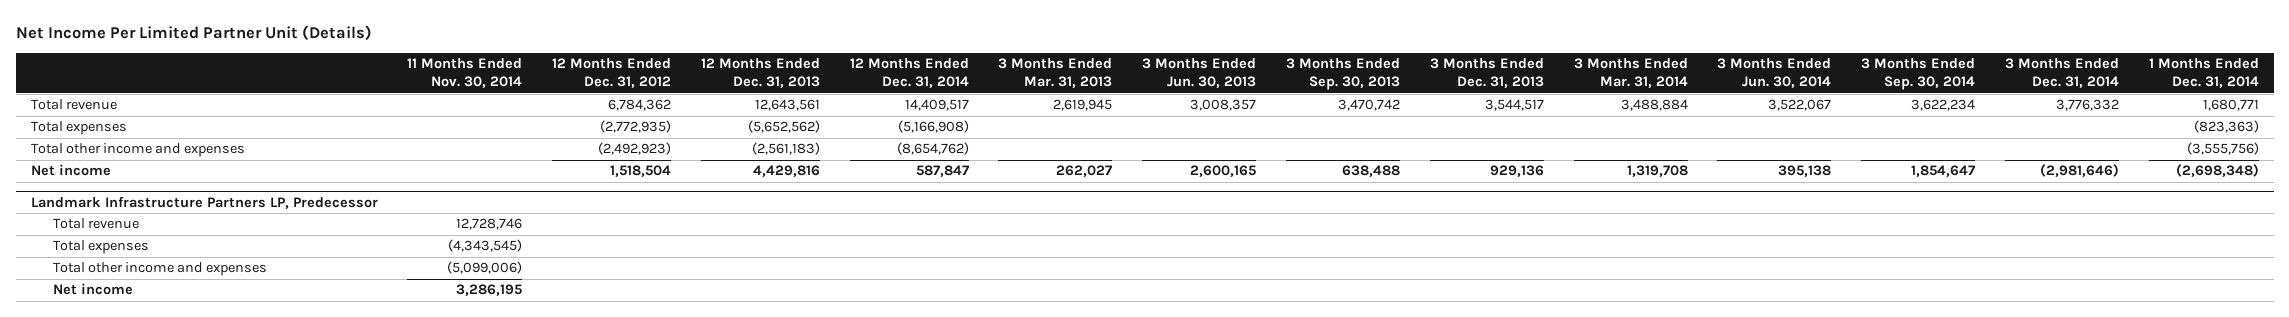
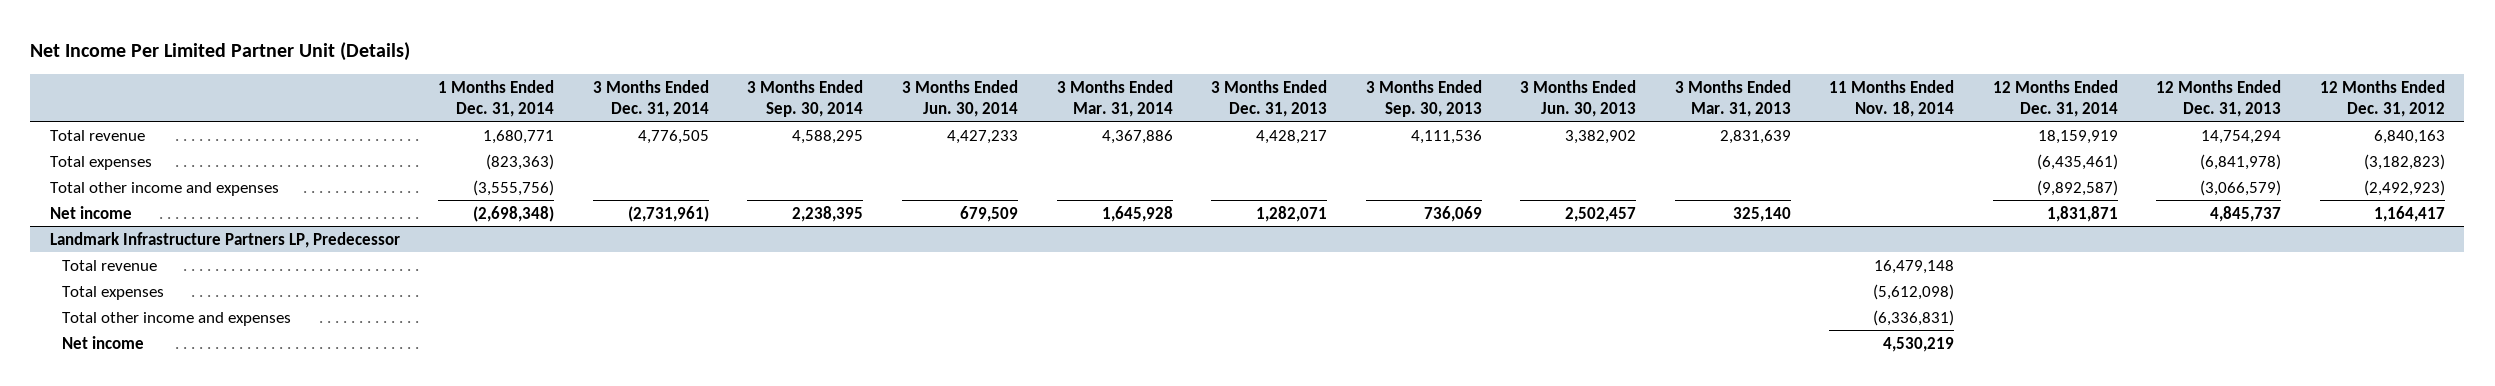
[407,58,523,89] 11 Months Ended Nov. 30, 2014 -> none
none -> [1829,79,1955,117] 11 Months Ended Nov. 18, 2014
[608,99,672,112] 6,784,362 -> [2374,129,2446,144] 6,840,163
[754,99,820,112] 12,643,561 -> [2201,129,2282,144] 14,754,294
[904,99,969,112] 14,409,517 -> [2037,129,2118,144] 18,159,919
[1053,99,1113,112] 2,619,945 -> [1719,129,1791,144] 2,831,639
[1190,99,1257,112] 3,008,357 -> [1565,129,1637,144] 3,382,902
[1338,99,1401,112] 3,470,742 -> [1410,129,1482,144] 4,111,536
[1484,99,1544,112] 3,544,517 -> [1256,129,1328,144] 4,428,217
[1620,99,1688,112] 3,488,884 -> [1101,129,1173,144] 4,367,886
[1768,99,1832,112] 3,522,067 -> [947,129,1019,144] 4,427,233
[1911,99,1976,112] 3,622,234 -> [792,129,864,144] 4,588,295
[2056,99,2120,112] 3,776,332 -> [637,129,709,144] 4,776,505
[600,120,672,134] (2,772,935) -> [2364,153,2446,170] (3,182,823)
[747,120,820,134] (5,652,562) -> [2200,153,2282,170] (6,841,978)
[897,120,969,134] (5,166,908) -> [2036,153,2118,170] (6,435,461)
[751,142,820,156] (2,561,183) -> [2200,179,2282,196] (3,066,579)
[896,142,969,156] (8,654,762) -> [2036,179,2118,196] (9,892,587)
[610,165,672,178] 1,518,504 -> [2374,205,2446,222] 1,164,417
[752,165,820,178] 4,429,816 -> [2210,205,2282,222] 4,845,737
[915,165,969,178] 587,847 -> [2046,205,2118,222] 1,831,871
[1056,165,1113,178] 262,027 -> [1732,206,1791,222] 325,140
[1190,165,1257,178] 2,600,165 -> [1565,206,1637,222] 2,502,457
[1342,165,1401,178] 638,488 -> [1423,205,1482,222] 736,069
[1489,165,1544,178] 929,136 -> [1256,205,1328,222] 1,282,071
[1626,165,1688,178] 1,319,708 -> [1101,205,1173,222] 1,645,928
[1778,165,1832,178] 395,138 -> [960,205,1019,222] 679,509
[1911,165,1976,178] 1,854,647 -> [792,205,864,222] 2,238,395
[2040,164,2120,178] (2,981,646) -> [627,205,709,222] (2,731,961)

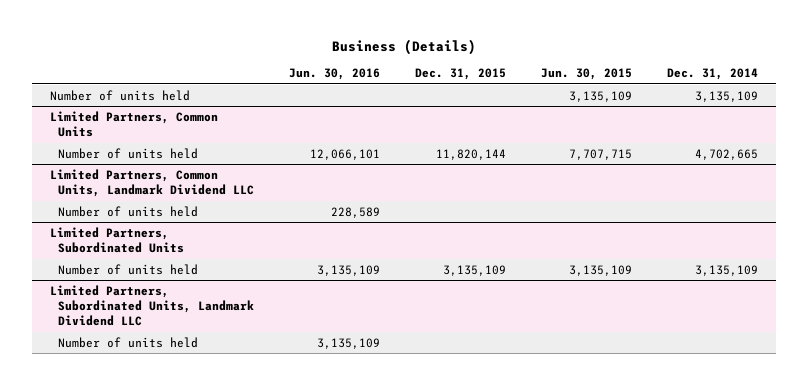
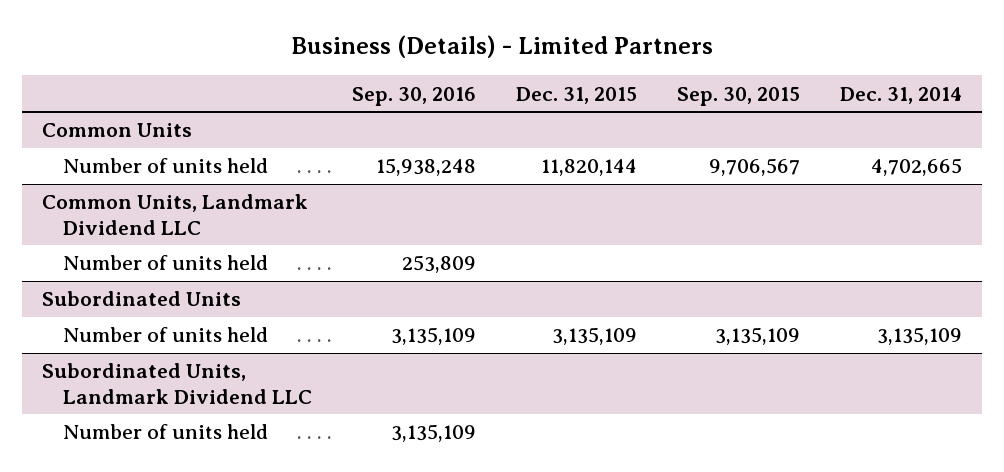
[332,38,477,55] Business (Details) -> [290,35,713,59] Business (Details) - Limited Partners
[289,68,381,81] Jun. 30, 2016 -> none
[541,68,633,81] Jun. 30, 2015 -> none
none -> [351,86,476,106] Sep. 30, 2016
none -> [676,86,800,106] Sep. 30, 2015
[49,89,190,101] Number of units held -> none
[49,110,218,138] Limited Partners, Common Units -> [41,123,192,138] Common Units
[49,168,255,198] Limited Partners, Common Units, Landmark Dividend LLC -> [41,194,308,235] Common Units, Landmark Dividend LLC
[49,226,185,254] Limited Partners, Subordinated Units -> [41,291,241,307] Subordinated Units
[49,284,255,327] Limited Partners, Subordinated Units, Landmark Dividend LLC -> [41,363,313,404] Subordinated Units, Landmark Dividend LLC

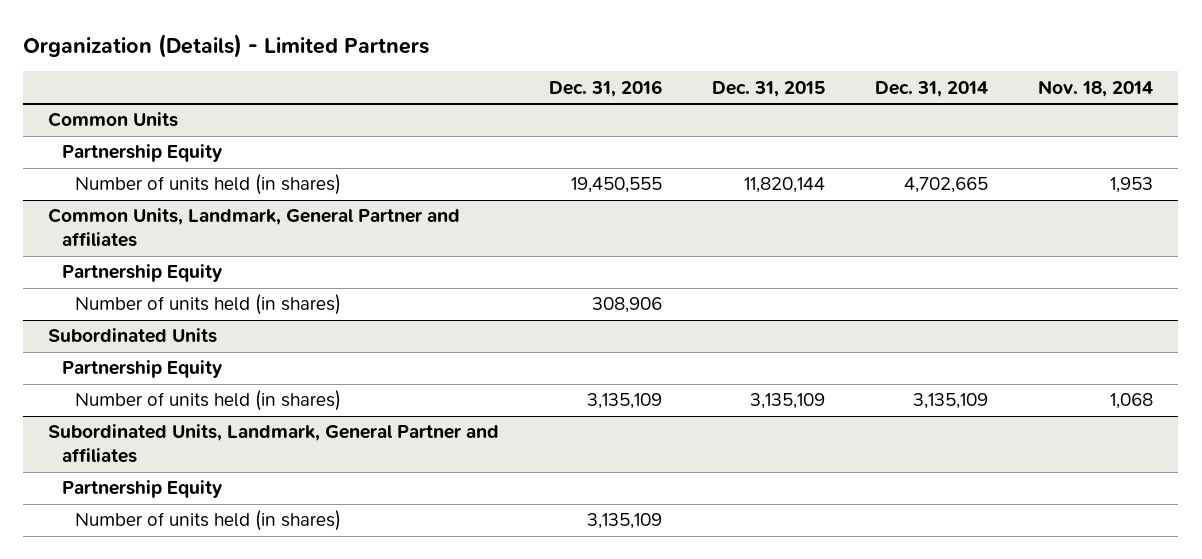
[290,35,713,59] Business (Details) - Limited Partners -> [23,33,430,58] Organization (Details) - Limited Partners
[351,86,476,106] Sep. 30, 2016 -> none
[676,86,800,106] Sep. 30, 2015 -> none
none -> [549,79,663,97] Dec. 31, 2016
none -> [1038,79,1154,97] Nov. 18, 2014
[41,194,308,235] Common Units, Landmark Dividend LLC -> none
[63,255,269,271] Number of units held -> none
none -> [61,144,222,163] Partnership Equity
[63,158,269,174] Number of units held -> [74,174,341,196] Number of units held (in shares)
none -> [48,208,461,247] Common Units, Landmark, General Partner and affiliates
none -> [61,264,222,283] Partnership Equity
none -> [74,294,341,316] Number of units held (in shares)
[41,363,313,404] Subordinated Units, Landmark Dividend LLC -> none
[63,424,269,440] Number of units held -> none
none -> [61,360,222,379] Partnership Equity
[63,327,269,343] Number of units held -> [74,390,341,412] Number of units held (in shares)
none -> [48,424,500,463] Subordinated Units, Landmark, General Partner and affiliates
none -> [61,480,222,499] Partnership Equity
none -> [74,510,341,532] Number of units held (in shares)

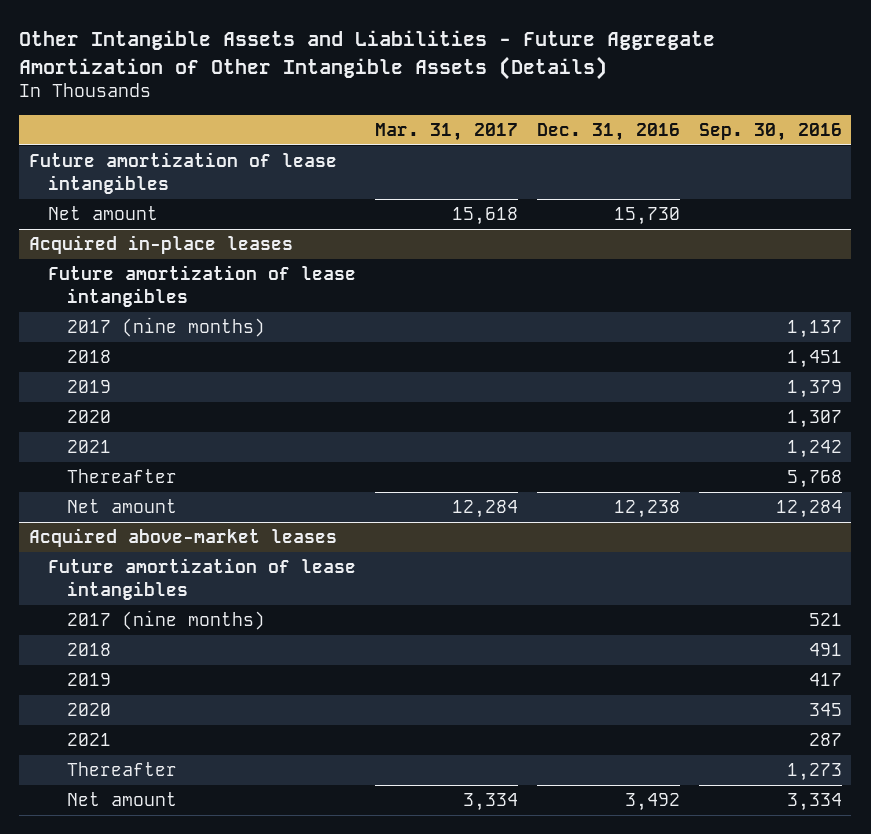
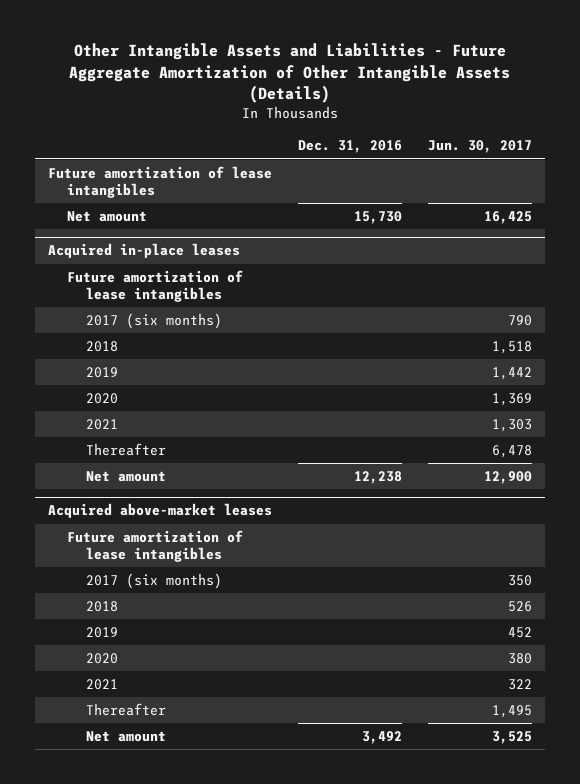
[374,122,518,141] Mar. 31, 2017 -> none
[698,122,842,141] Sep. 30, 2016 -> none
none -> [428,140,533,154] Jun. 30, 2017
[66,317,265,338] 2017 (nine months) -> [85,313,222,330] 2017 (six months)
[66,610,265,631] 2017 (nine months) -> [85,573,222,590] 2017 (six months)

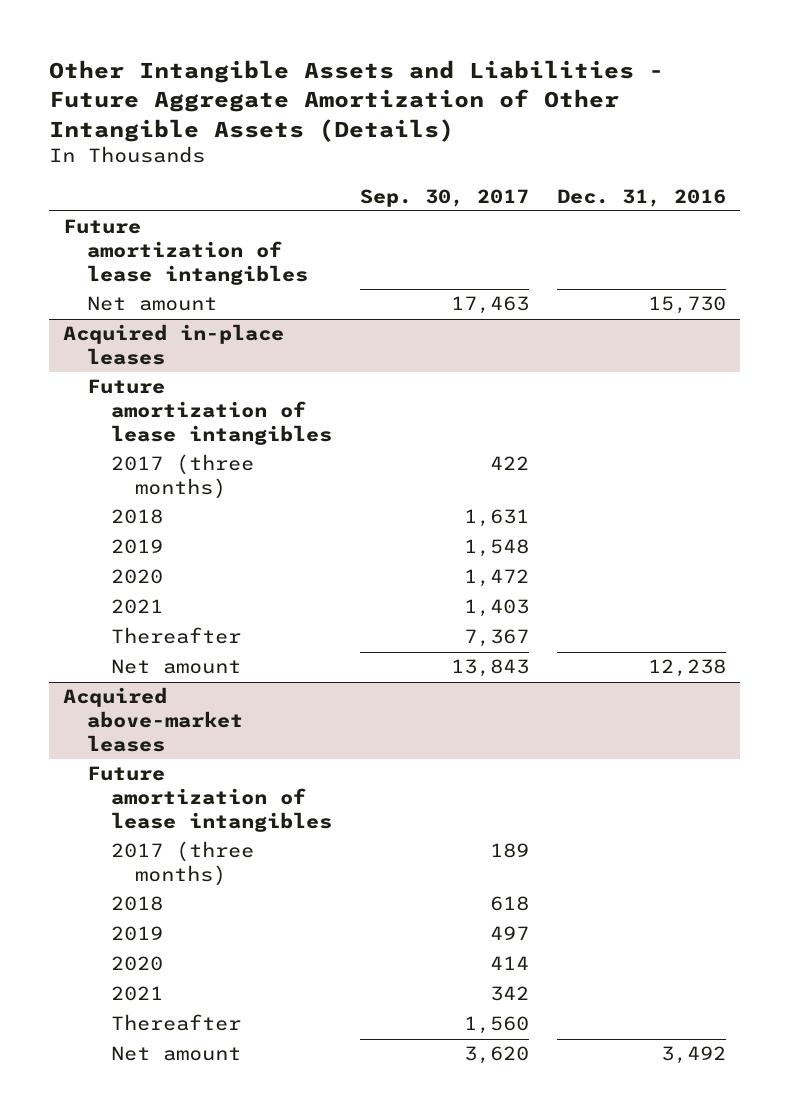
[428,140,533,154] Jun. 30, 2017 -> none
none -> [359,188,529,207] Sep. 30, 2017
[85,313,222,330] 2017 (six months) -> [111,454,255,500] 2017 (three months)
[85,573,222,590] 2017 (six months) -> [111,841,255,887] 2017 (three months)

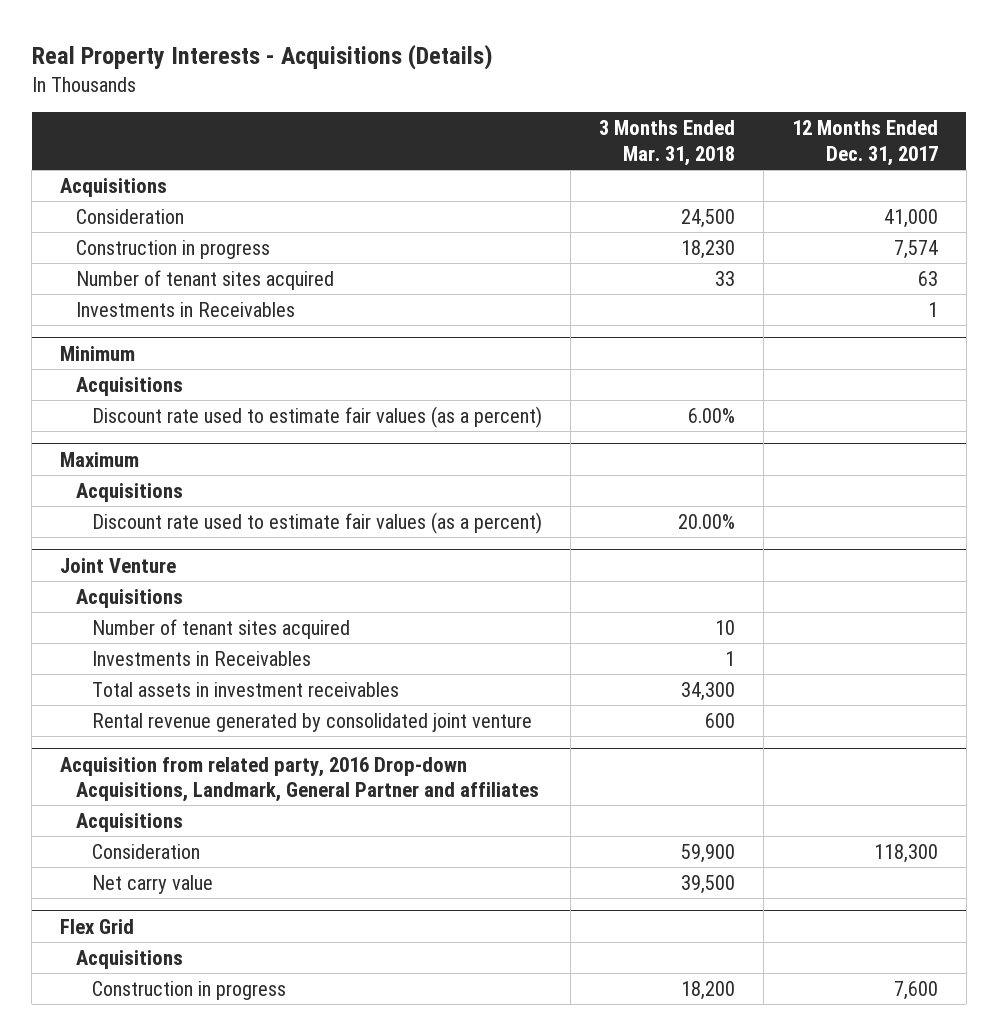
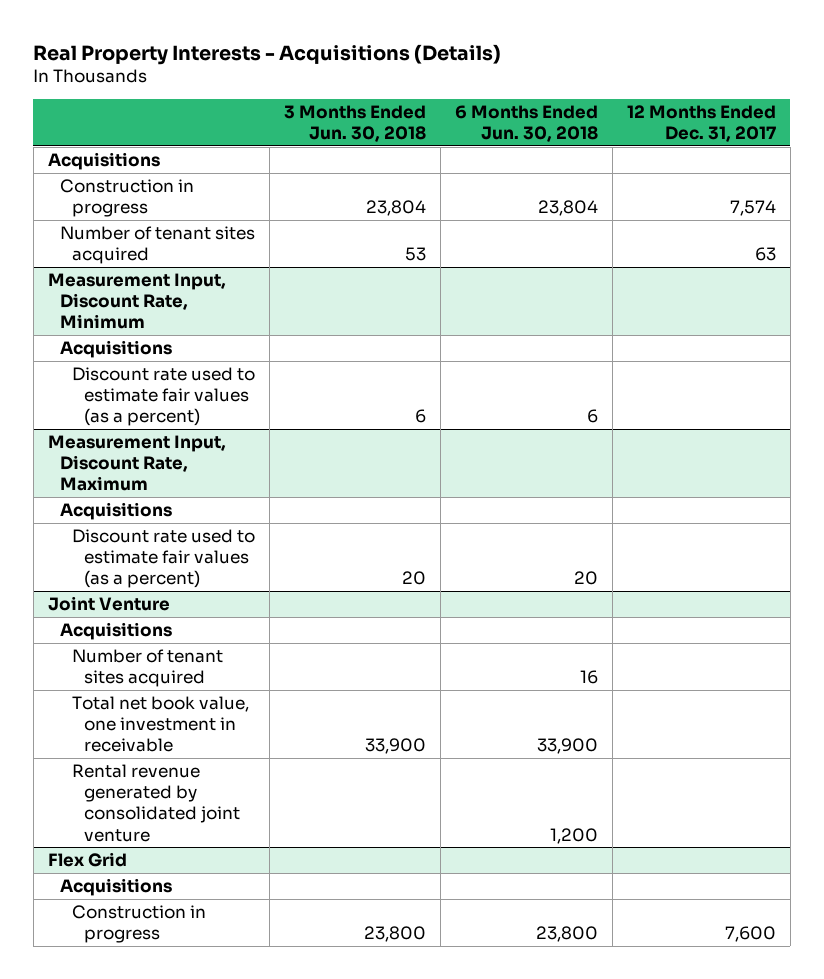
[598,120,735,166] 3 Months Ended Mar. 31, 2018 -> none
none -> [283,104,426,143] 3 Months Ended Jun. 30, 2018
none -> [454,104,598,143] 6 Months Ended Jun. 30, 2018
[75,208,184,224] Consideration -> none
[75,301,295,317] Investments in Receivables -> none
[60,345,136,361] Minimum -> [47,272,226,330] Measurement Input, Discount Rate, Minimum
[60,451,140,467] Maximum -> [47,434,226,492] Measurement Input, Discount Rate, Maximum
[91,650,311,666] Investments in Receivables -> none
[91,681,399,697] Total assets in investment receivables -> [71,695,249,753] Total net book value, one investment in receivable
[60,756,539,803] Acquisition from related party, 2016 Drop-down Acquisitions, Landmark, General Partner and affiliates -> none
[75,812,183,832] Acquisitions -> none
[91,843,200,859] Consideration -> none
[91,874,213,894] Net carry value -> none

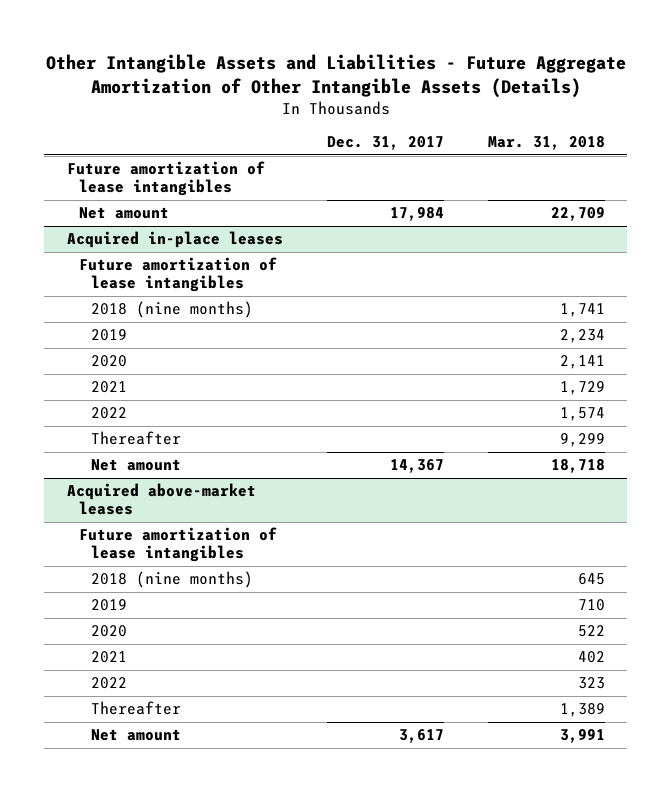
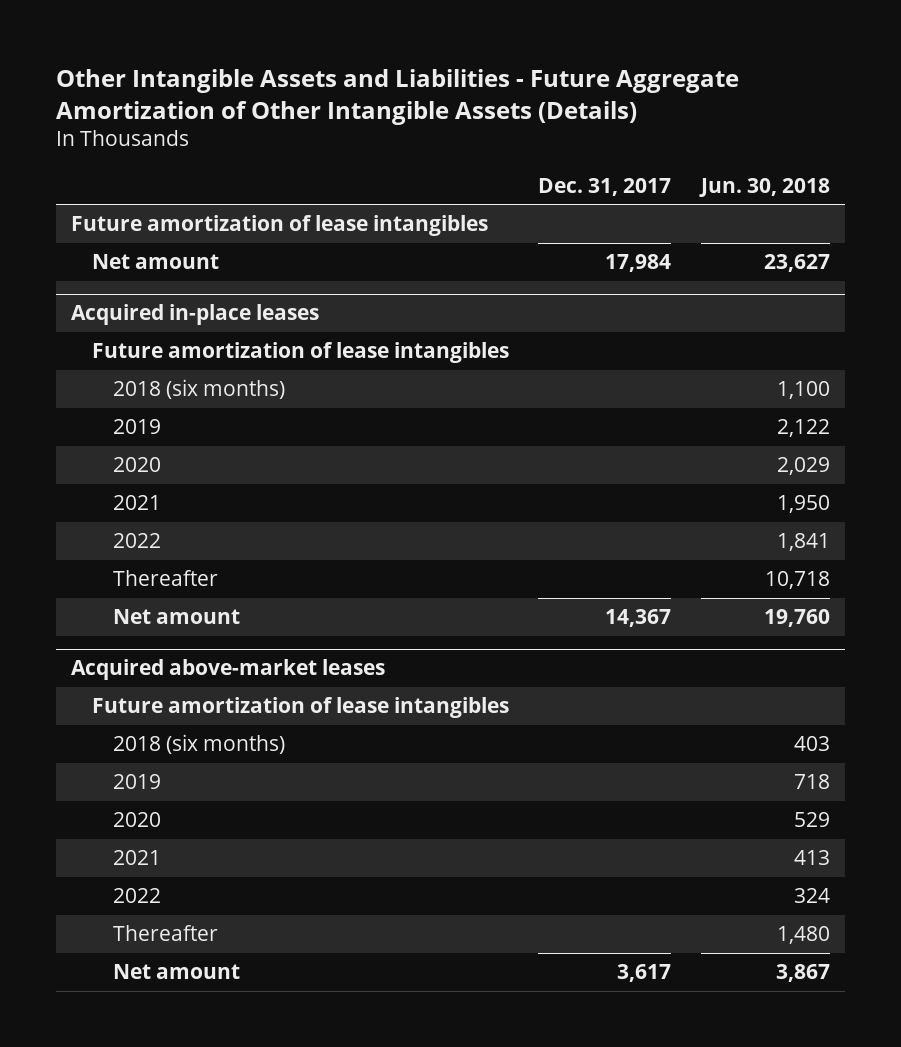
[488,136,606,151] Mar. 31, 2018 -> none
none -> [699,177,831,197] Jun. 30, 2018
[91,301,254,319] 2018 (nine months) -> [112,379,285,400] 2018 (six months)
[91,571,254,589] 2018 (nine months) -> [112,734,285,755] 2018 (six months)

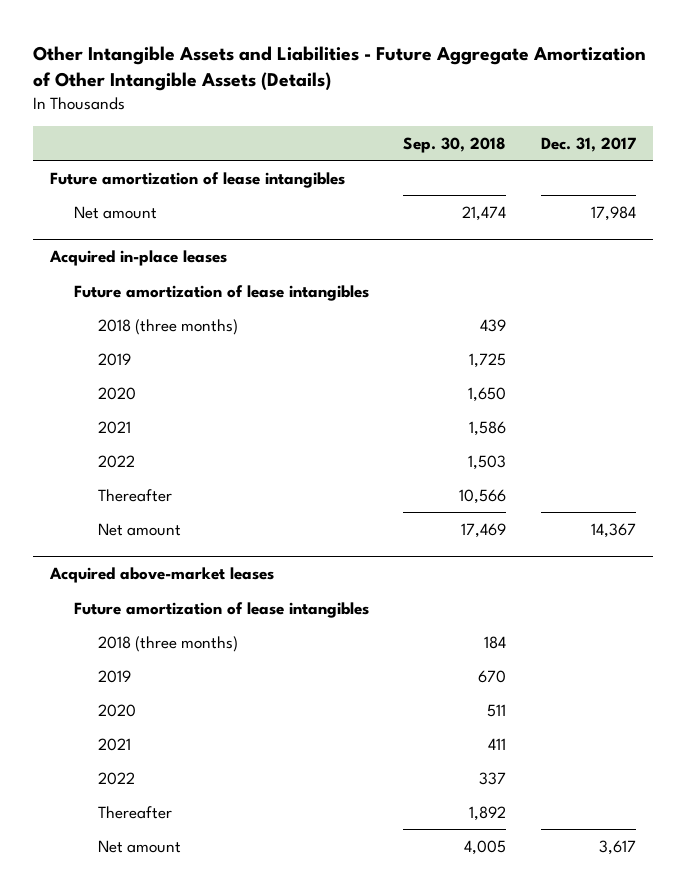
[699,177,831,197] Jun. 30, 2018 -> none
none -> [403,137,507,154] Sep. 30, 2018
[112,379,285,400] 2018 (six months) -> [98,318,239,335] 2018 (three months)
[112,734,285,755] 2018 (six months) -> [98,635,239,652] 2018 (three months)

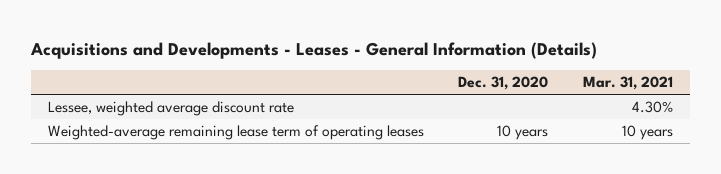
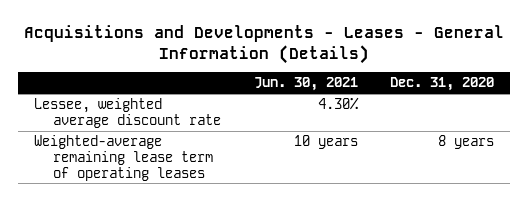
[583,76,674,91] Mar. 31, 2021 -> none
none -> [253,77,358,92] Jun. 30, 2021
[497,125,549,141] 10 years -> [438,135,495,150] 8 years

